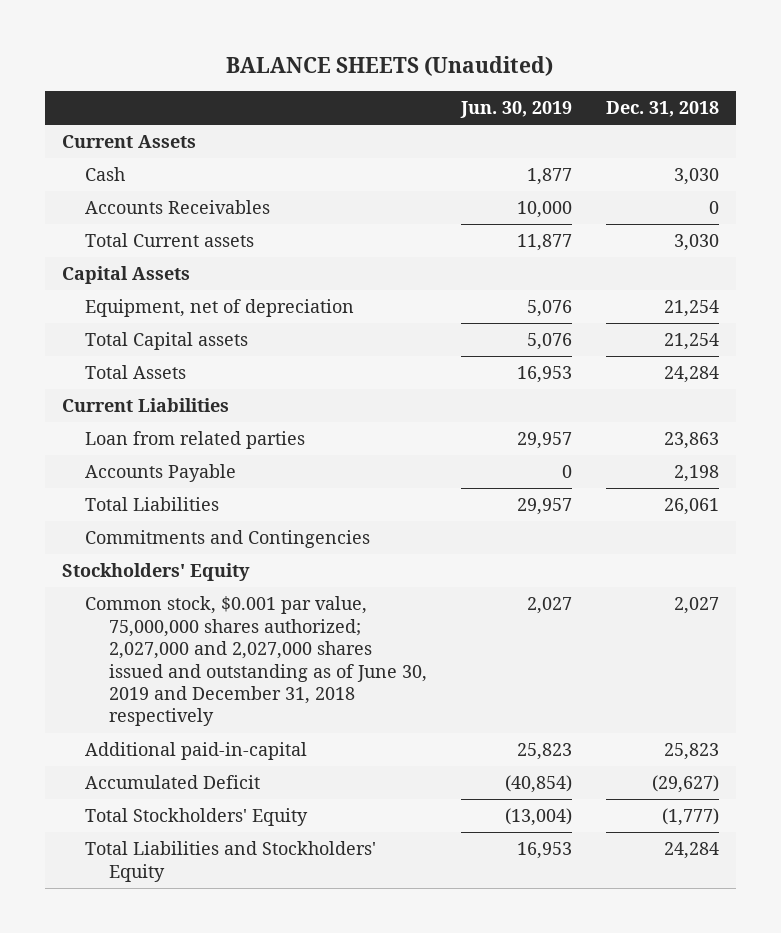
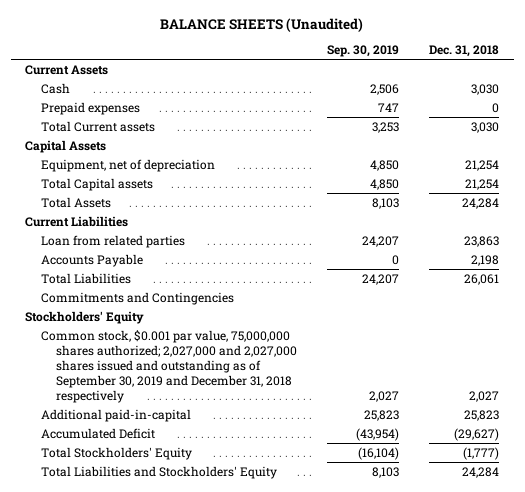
[459,101,572,119] Jun. 30, 2019 -> none
none -> [327,45,400,58] Sep. 30, 2019
[85,200,271,215] Accounts Receivables -> none
none -> [40,101,140,115] Prepaid expenses
[85,596,427,727] Common stock, $0.001 par value, 75,000,000 shares authorized; 2,027,000 and 2,027,000 shares issued and outstanding as of June 30, 2019 and December 31, 2018 respectively -> [40,329,298,404] Common stock, $0.001 par value, 75,000,000 shares authorized; 2,027,000 and 2,027,000 shares issued and outstanding as of September 30, 2019 and December 31, 2018 respectively

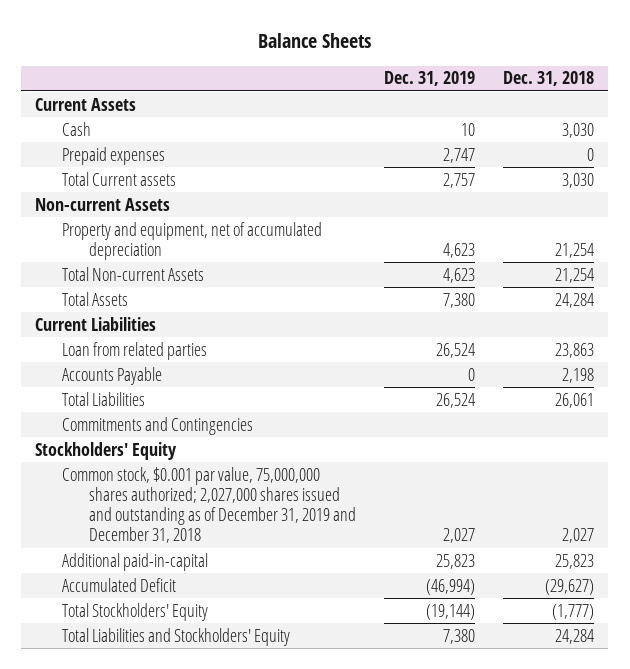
[160,17,364,32] BALANCE SHEETS (Unaudited) -> [257,33,371,49] Balance Sheets
[327,45,400,58] Sep. 30, 2019 -> none
none -> [384,71,476,87] Dec. 31, 2019
[25,139,107,153] Capital Assets -> none
none -> [35,197,171,211] Non-current Assets
[40,158,215,172] Equipment, net of depreciation -> [62,221,323,260] Property and equipment, net of accumulated depreciation
[40,177,153,191] Total Capital assets -> [62,266,205,281] Total Non-current Assets
[40,329,298,404] Common stock, $0.001 par value, 75,000,000 shares authorized; 2,027,000 and 2,027,000 shares issued and outstanding as of September 30, 2019 and December 31, 2018 respectively -> [62,466,357,544] Common stock, $0.001 par value, 75,000,000 shares authorized; 2,027,000 shares issued and outstanding as of December 31, 2019 and December 31, 2018

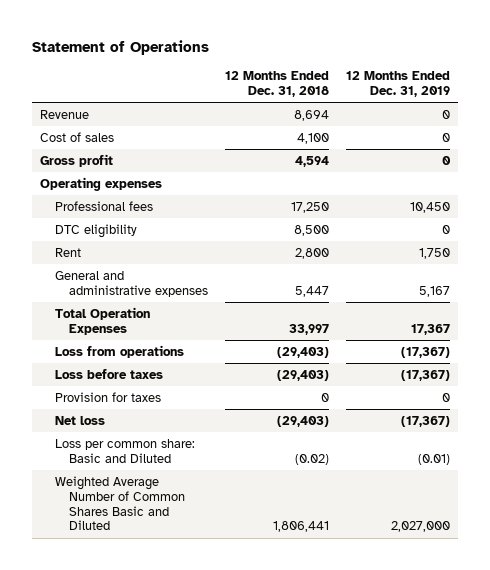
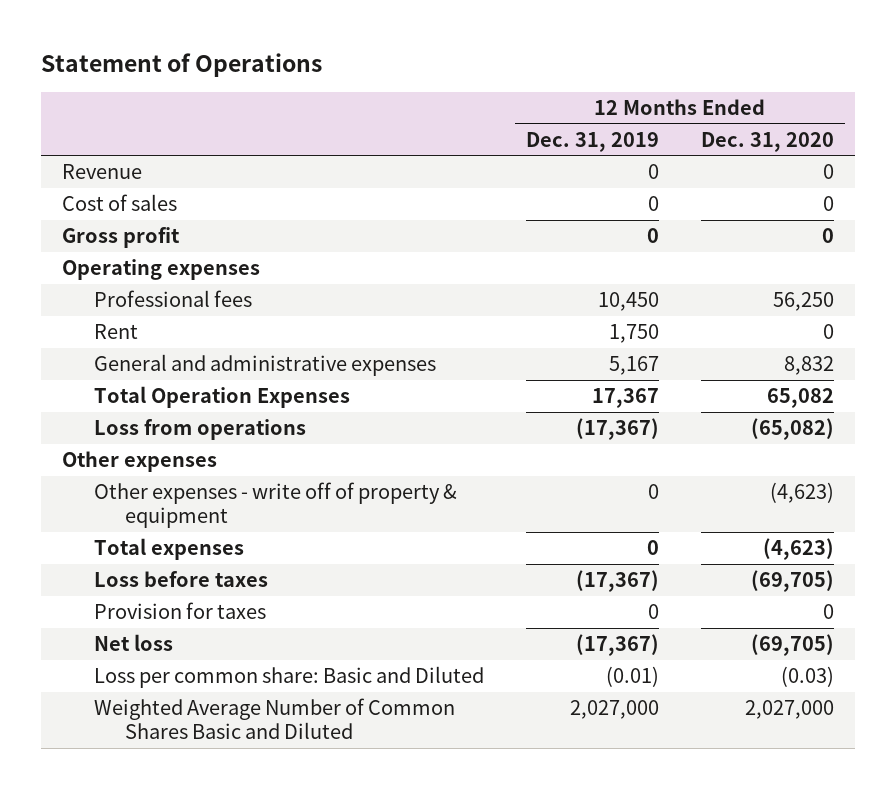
[225,71,330,98] 12 Months Ended Dec. 31, 2018 -> none
none -> [701,131,835,152] Dec. 31, 2020
[54,223,137,238] DTC eligibility -> none
none -> [61,451,217,473] Other expenses
none -> [93,482,457,529] Other expenses - write off of property & equipment
none -> [93,538,244,561] Total expenses

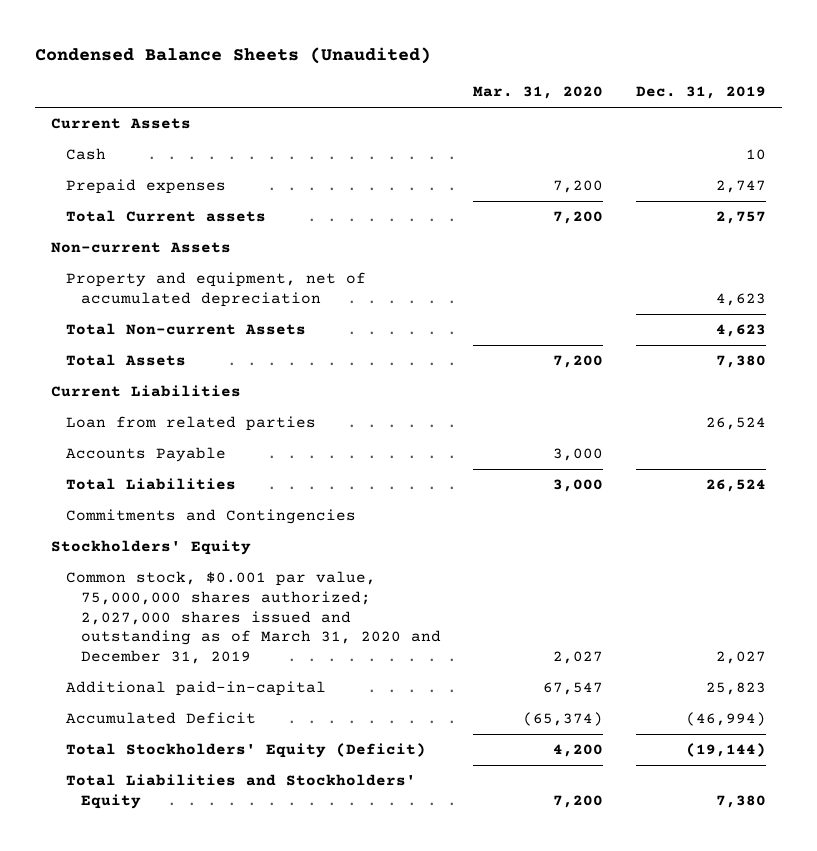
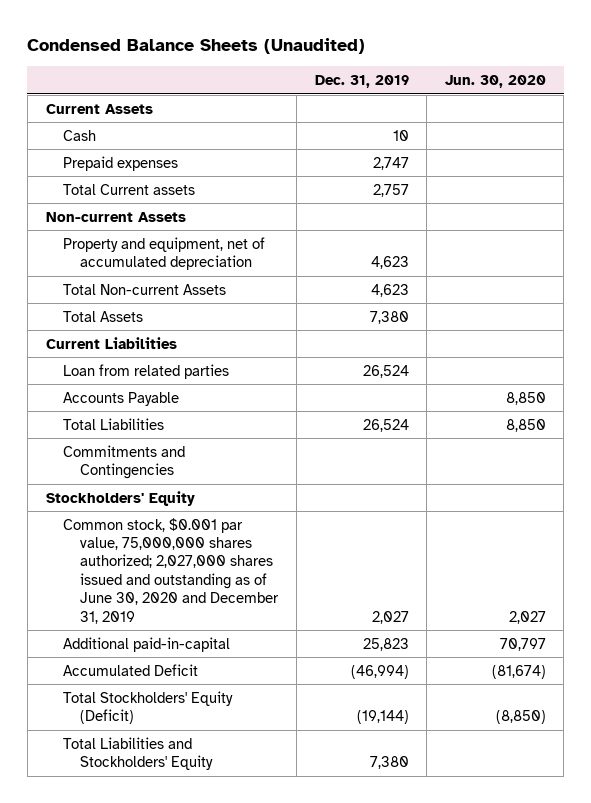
[473,86,604,100] Mar. 31, 2020 -> none
none -> [444,75,546,89] Jun. 30, 2020
[65,571,441,664] Common stock, $0.001 par value, 75,000,000 shares authorized; 2,027,000 shares issued and outstanding as of March 31, 2020 and December 31, 2019 -> [62,517,280,624] Common stock, $0.001 par value, 75,000,000 shares authorized; 2,027,000 shares issued and outstanding as of June 30, 2020 and December 31, 2019

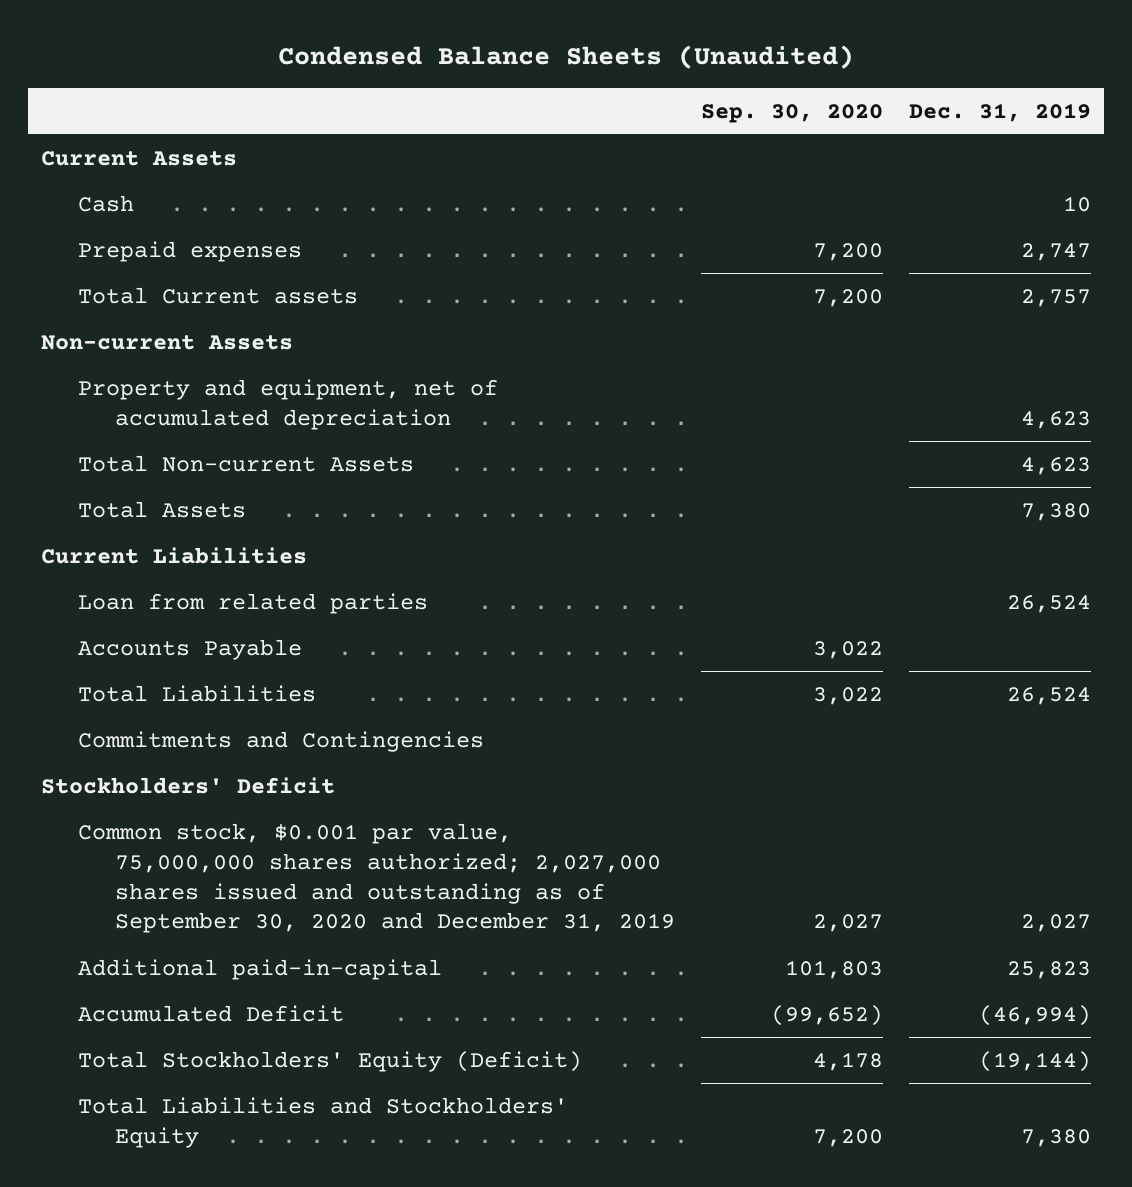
[444,75,546,89] Jun. 30, 2020 -> none
none -> [700,103,883,123] Sep. 30, 2020
[45,490,195,506] Stockholders' Equity -> [40,776,335,794] Stockholders' Deficit
[62,517,280,624] Common stock, $0.001 par value, 75,000,000 shares authorized; 2,027,000 shares issued and outstanding as of June 30, 2020 and December 31, 2019 -> [77,822,676,934] Common stock, $0.001 par value, 75,000,000 shares authorized; 2,027,000 shares issued and outstanding as of September 30, 2020 and December 31, 2019

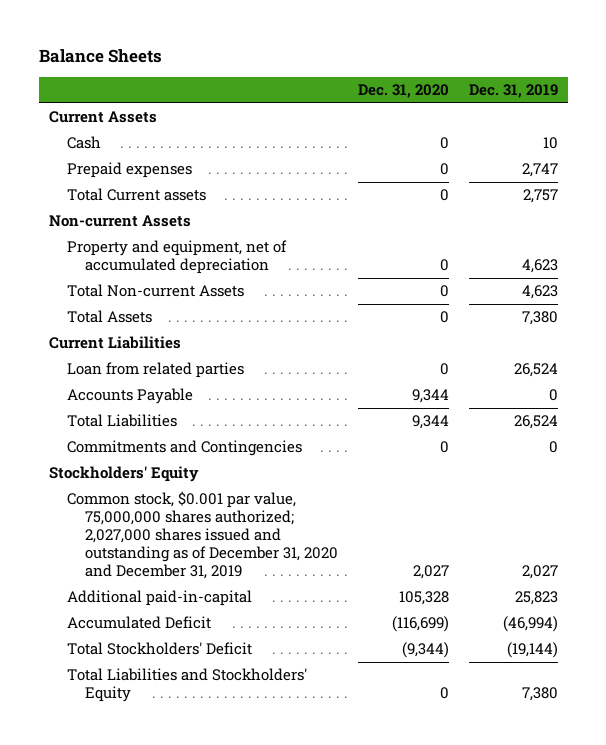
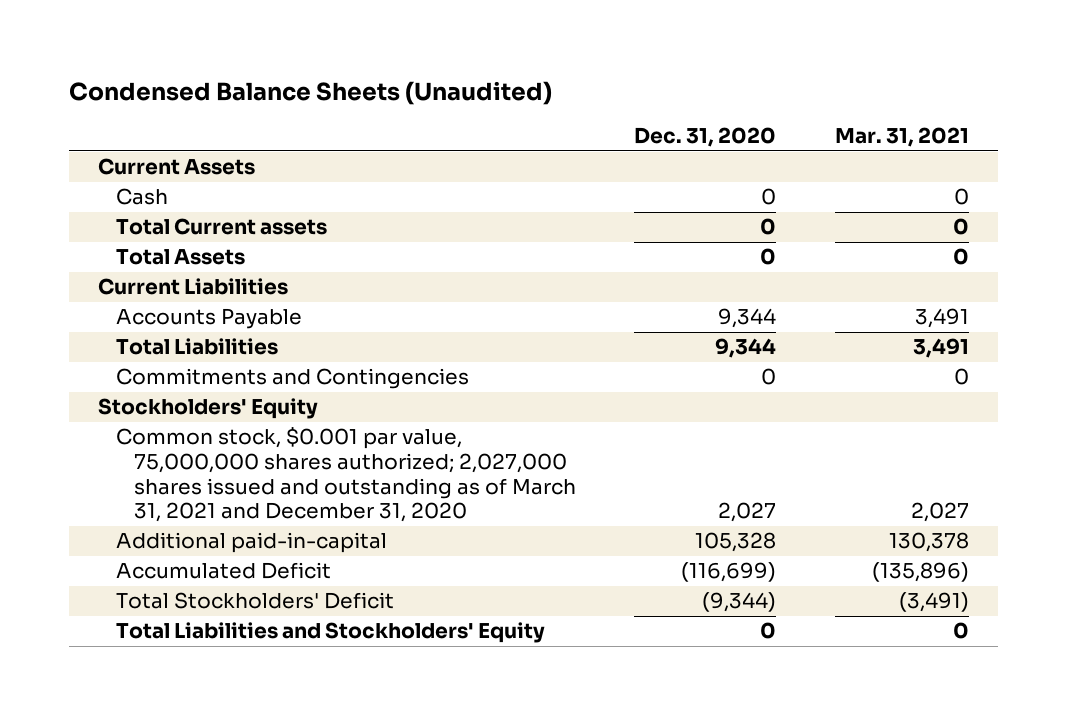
[38,48,162,63] Balance Sheets -> [68,81,552,106] Condensed Balance Sheets (Unaudited)
[468,84,558,99] Dec. 31, 2019 -> none
none -> [834,126,969,147] Mar. 31, 2021
[66,162,192,179] Prepaid expenses -> none
[48,215,191,228] Non-current Assets -> none
[66,240,287,275] Property and equipment, net of accumulated depreciation -> none
[66,284,244,298] Total Non-current Assets -> none
[66,362,244,379] Loan from related parties -> none
[66,491,338,580] Common stock, $0.001 par value, 75,000,000 shares authorized; 2,027,000 shares issued and outstanding as of December 31, 2020 and December 31, 2019 -> [116,427,577,523] Common stock, $0.001 par value, 75,000,000 shares authorized; 2,027,000 shares issued and outstanding as of March 31, 2021 and December 31, 2020

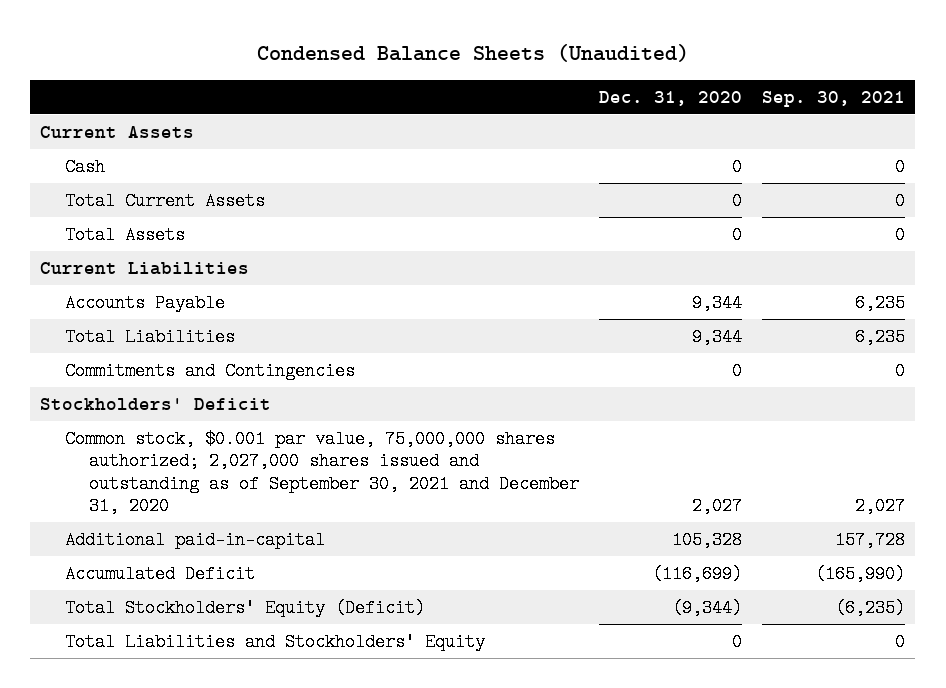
[834,126,969,147] Mar. 31, 2021 -> none
none -> [762,90,906,107] Sep. 30, 2021
[116,218,328,236] Total Current assets -> [64,191,265,210] Total Current Assets
[97,398,318,420] Stockholders' Equity -> [40,397,272,410] Stockholders' Deficit
[116,427,577,523] Common stock, $0.001 par value, 75,000,000 shares authorized; 2,027,000 shares issued and outstanding as of March 31, 2021 and December 31, 2020 -> [64,429,579,516] Common stock, $0.001 par value, 75,000,000 shares authorized; 2,027,000 shares issued and outstanding as of September 30, 2021 and December 31, 2020
[116,592,395,610] Total Stockholders' Deficit -> [64,598,425,617] Total Stockholders' Equity (Deficit)

